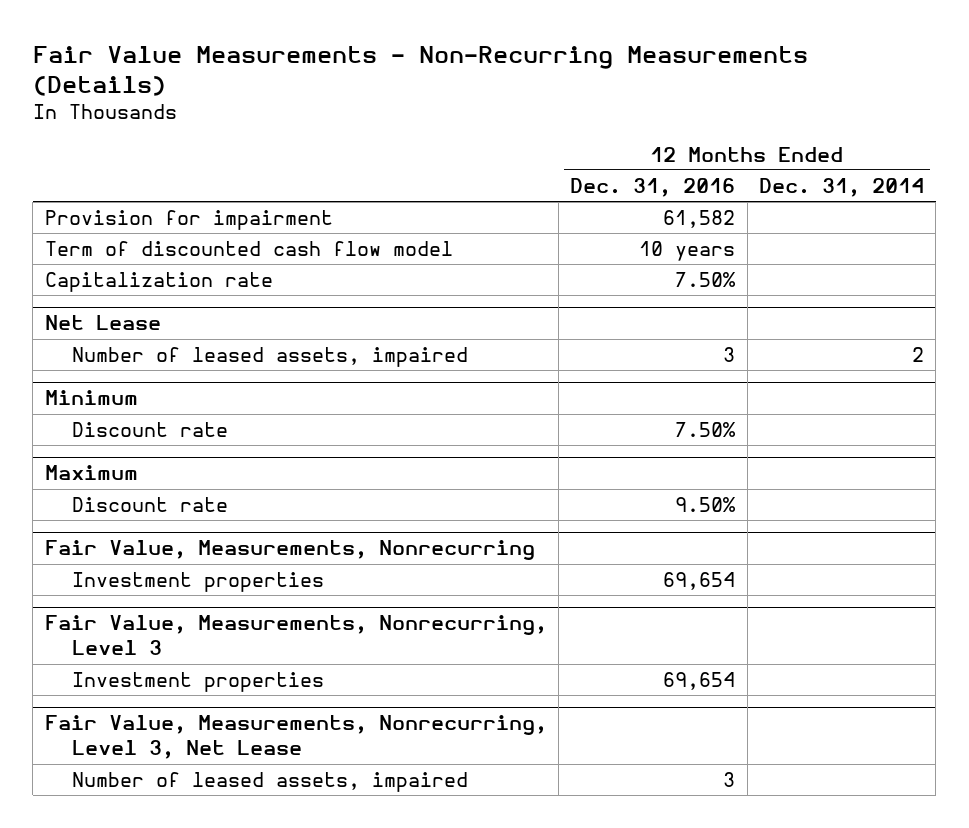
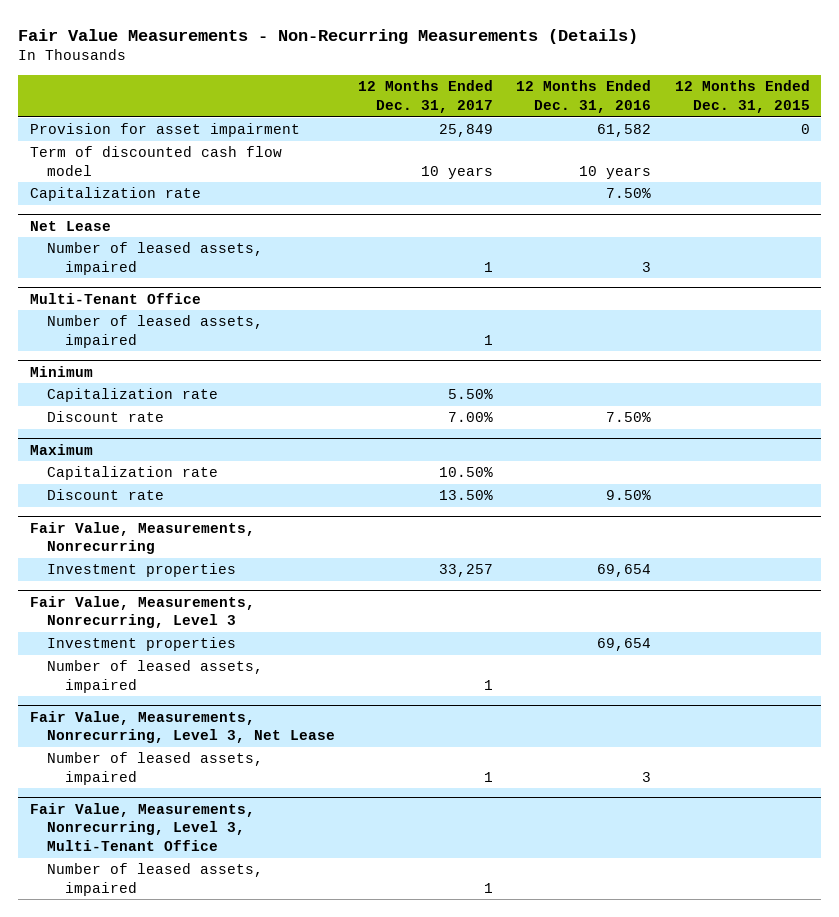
[758,177,924,197] Dec. 31, 2014 -> none
none -> [358,80,494,114] 12 Months Ended Dec. 31, 2017
none -> [674,80,810,114] 12 Months Ended Dec. 31, 2015
[44,209,333,230] Provision for impairment -> [29,123,300,138] Provision for asset impairment
none -> [29,292,201,304] Multi-Tenant Office
none -> [47,315,264,348] Number of leased assets, impaired
none -> [47,388,219,403] Capitalization rate
none -> [47,466,219,481] Capitalization rate
none -> [47,660,264,693] Number of leased assets, impaired
none -> [29,802,255,852] Fair Value, Measurements, Nonrecurring, Level 3, Multi-Tenant Office
none -> [47,863,264,896] Number of leased assets, impaired

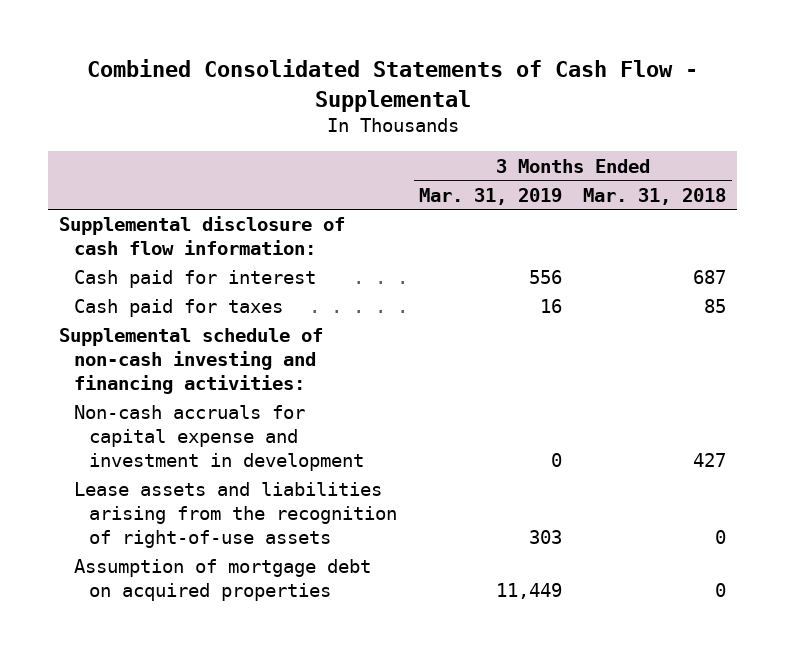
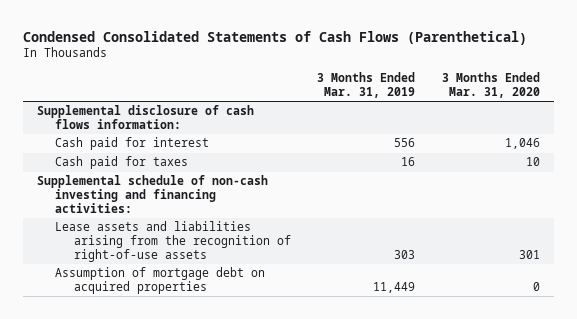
[86,59,698,112] Combined Consolidated Statements of Cash Flow - Supplemental -> [23,30,528,45] Condensed Consolidated Statements of Cash Flows (Parenthetical)
[583,187,727,205] Mar. 31, 2018 -> none
none -> [442,72,541,99] 3 Months Ended Mar. 31, 2020
[58,216,345,256] Supplemental disclosure of cash flow information: -> [36,105,254,130] Supplemental disclosure of cash flows information:
[74,405,365,472] Non-cash accruals for capital expense and investment in development -> none

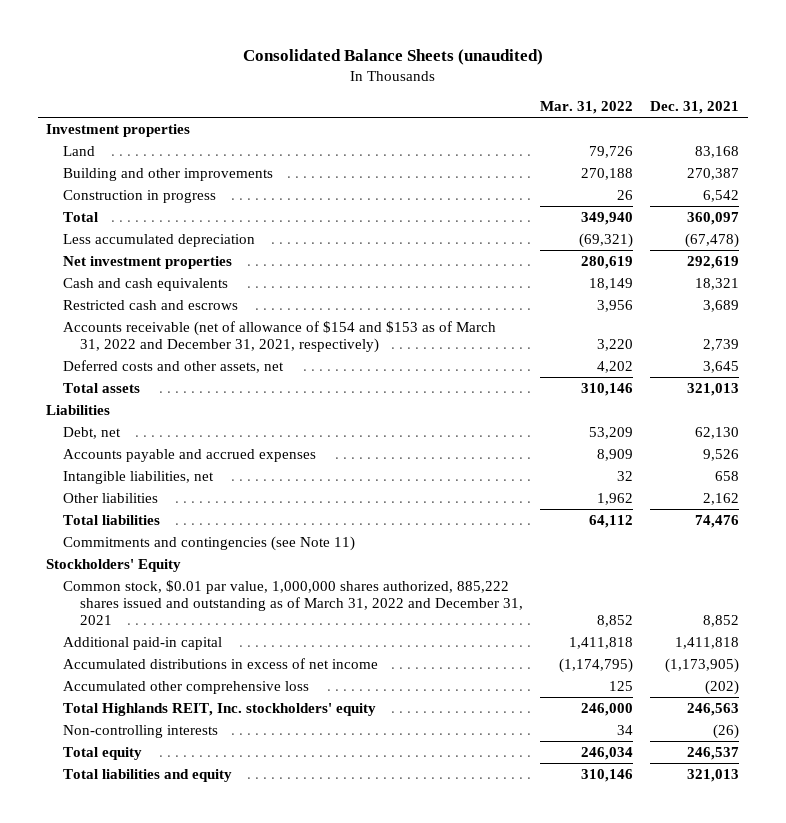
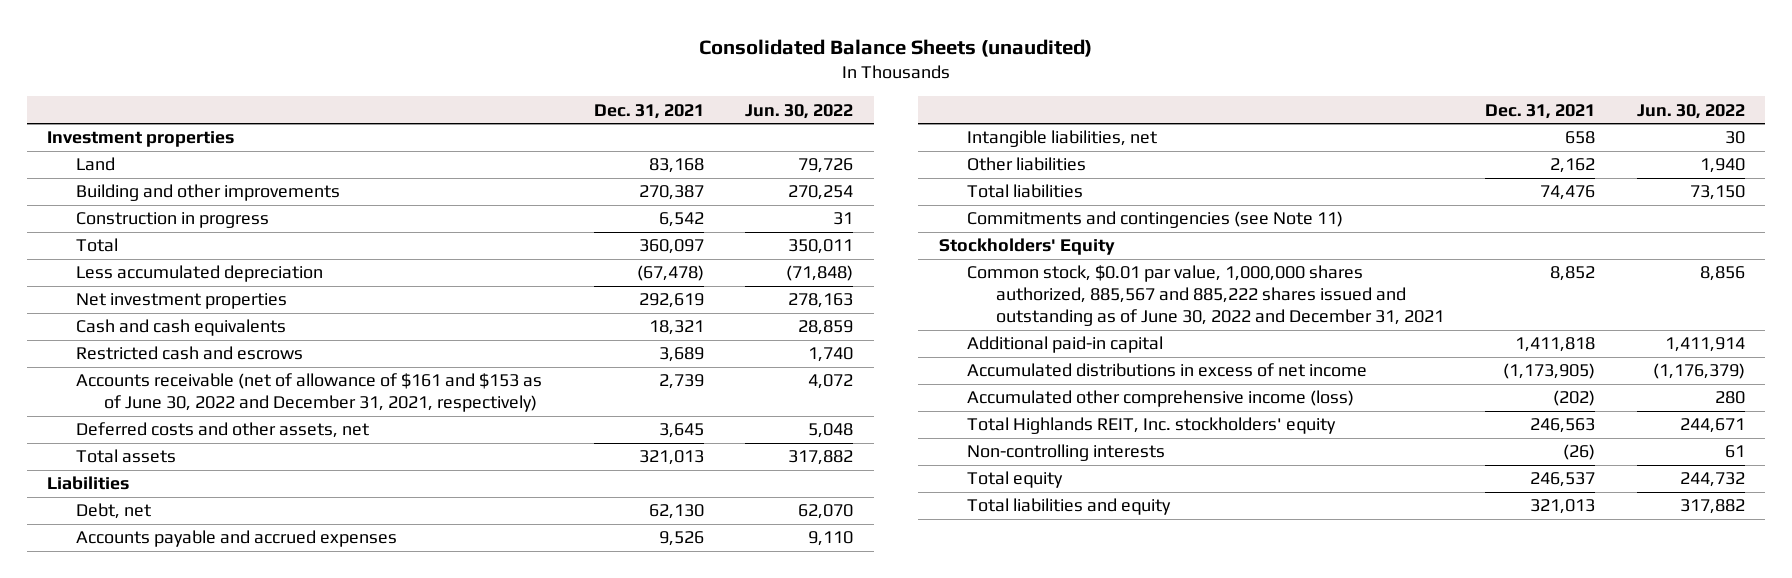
[539,101,633,115] Mar. 31, 2022 -> none
none -> [745,103,854,119] Jun. 30, 2022
[63,320,497,353] Accounts receivable (net of allowance of $154 and $153 as of March 31, 2022 and December 31, 2021, respectively) -> [75,373,542,413] Accounts receivable (net of allowance of $161 and $153 as of June 30, 2022 and December 31, 2021, respectively)
[63,579,523,626] Common stock, $0.01 par value, 1,000,000 shares authorized, 885,222 shares issued and outstanding as of March 31, 2022 and December 31, 2021 -> [967,265,1444,327] Common stock, $0.01 par value, 1,000,000 shares authorized, 885,567 and 885,222 shares issued and outstanding as of June 30, 2022 and December 31, 2021
[63,680,310,694] Accumulated other comprehensive loss -> [967,390,1355,408] Accumulated other comprehensive income (loss)

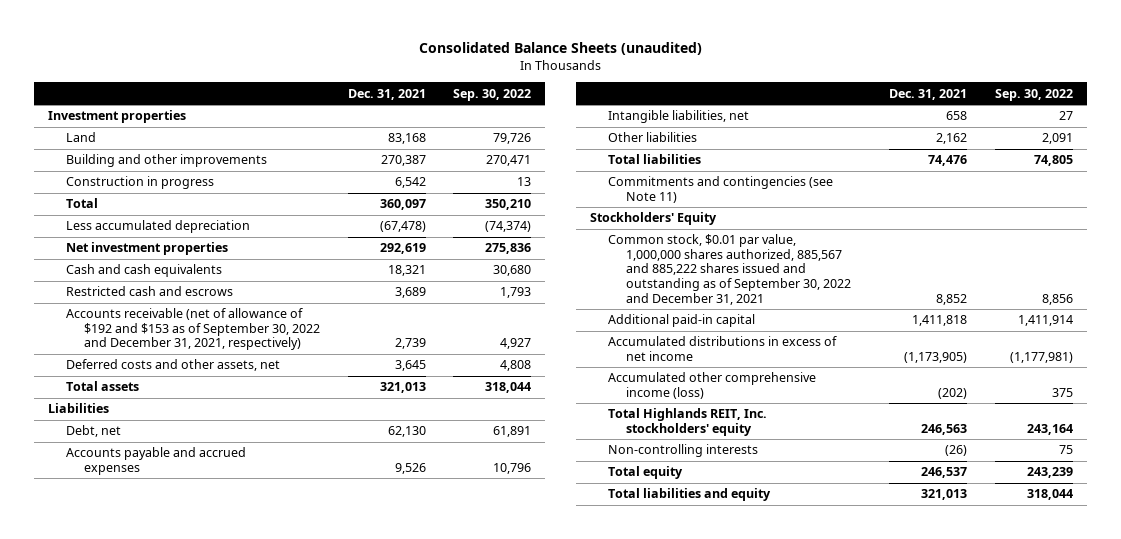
[745,103,854,119] Jun. 30, 2022 -> none
none -> [453,88,532,101] Sep. 30, 2022
[75,373,542,413] Accounts receivable (net of allowance of $161 and $153 as of June 30, 2022 and December 31, 2021, respectively) -> [65,308,320,351] Accounts receivable (net of allowance of $192 and $153 as of September 30, 2022 and December 31, 2021, respectively)
[967,265,1444,327] Common stock, $0.01 par value, 1,000,000 shares authorized, 885,567 and 885,222 shares issued and outstanding as of June 30, 2022 and December 31, 2021 -> [607,234,851,305] Common stock, $0.01 par value, 1,000,000 shares authorized, 885,567 and 885,222 shares issued and outstanding as of September 30, 2022 and December 31, 2021

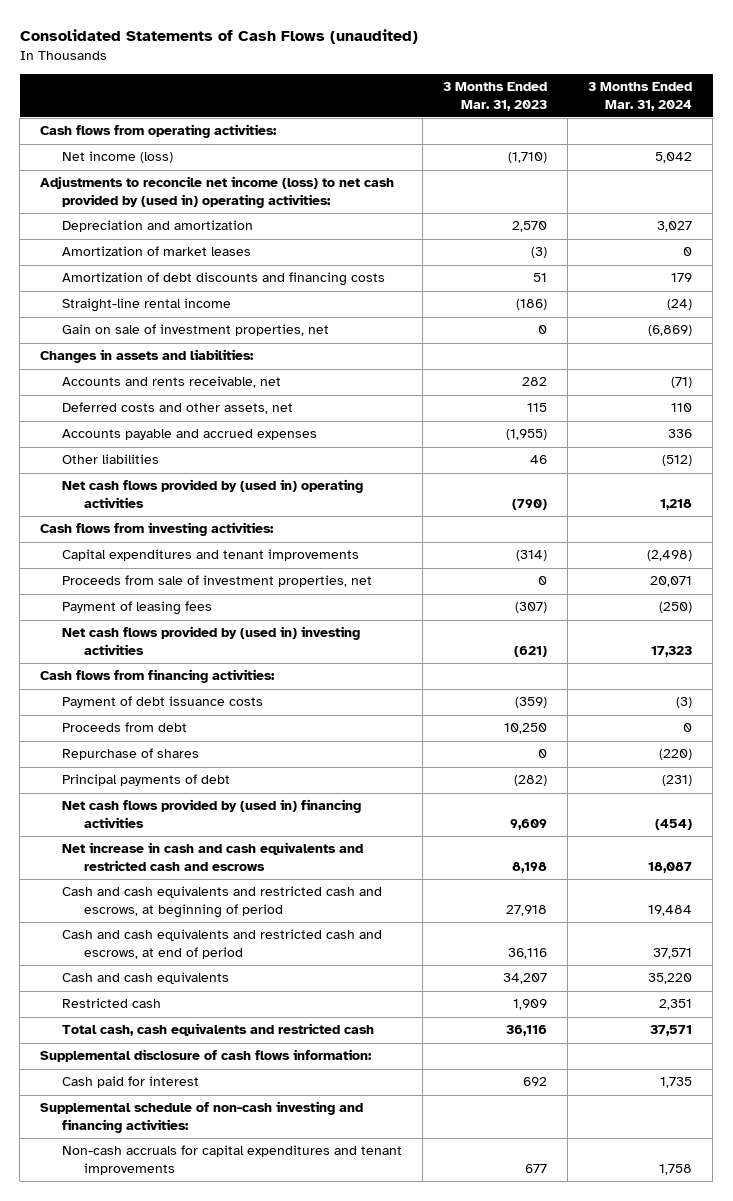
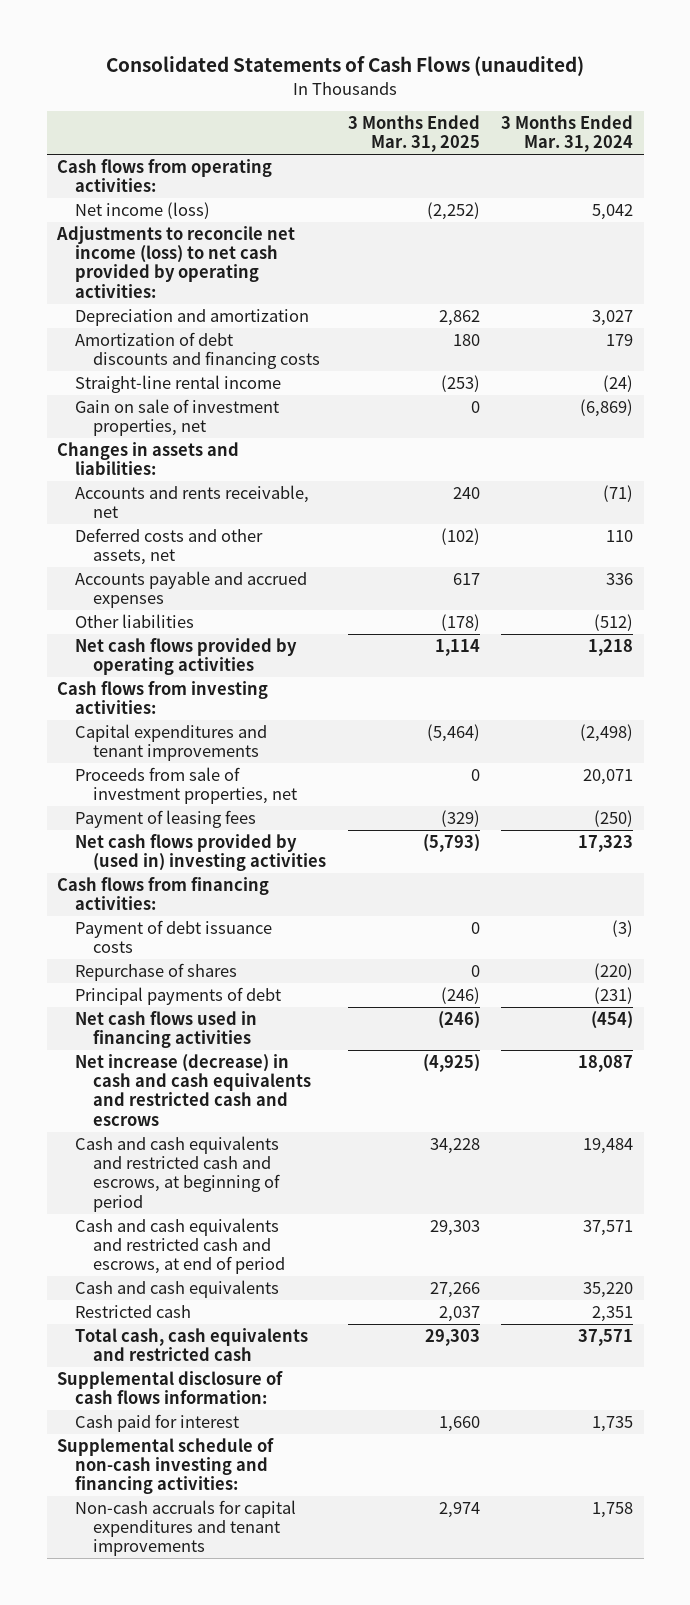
[443,81,548,111] 3 Months Ended Mar. 31, 2023 -> none
none -> [347,114,480,153] 3 Months Ended Mar. 31, 2025
[40,176,395,209] Adjustments to reconcile net income (loss) to net cash provided by (used in) operating activities: -> [56,225,296,298] Adjustments to reconcile net income (loss) to net cash provided by operating activities:
[62,246,252,257] Amortization of market leases -> none
[62,479,364,509] Net cash flows provided by (used in) operating activities -> [75,637,298,676] Net cash flows provided by operating activities
[62,722,188,733] Proceeds from debt -> none
[62,799,362,829] Net cash flows provided by (used in) financing activities -> [75,1010,258,1049] Net cash flows used in financing activities
[62,842,364,872] Net increase in cash and cash equivalents and restricted cash and escrows -> [75,1053,312,1126] Net increase (decrease) in cash and cash equivalents and restricted cash and escrows

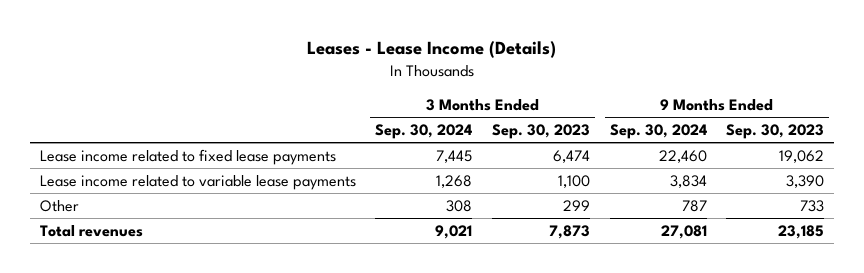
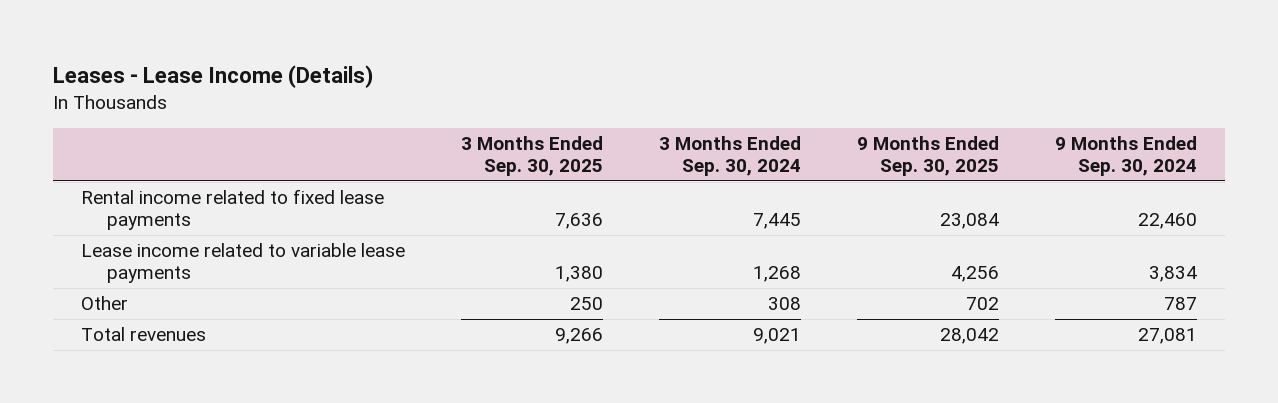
[491,124,590,140] Sep. 30, 2023 -> none
[726,124,825,140] Sep. 30, 2023 -> none
none -> [461,136,604,177] 3 Months Ended Sep. 30, 2025
none -> [856,136,999,177] 9 Months Ended Sep. 30, 2025
[39,148,336,165] Lease income related to fixed lease payments -> [81,189,385,231] Rental income related to fixed lease payments

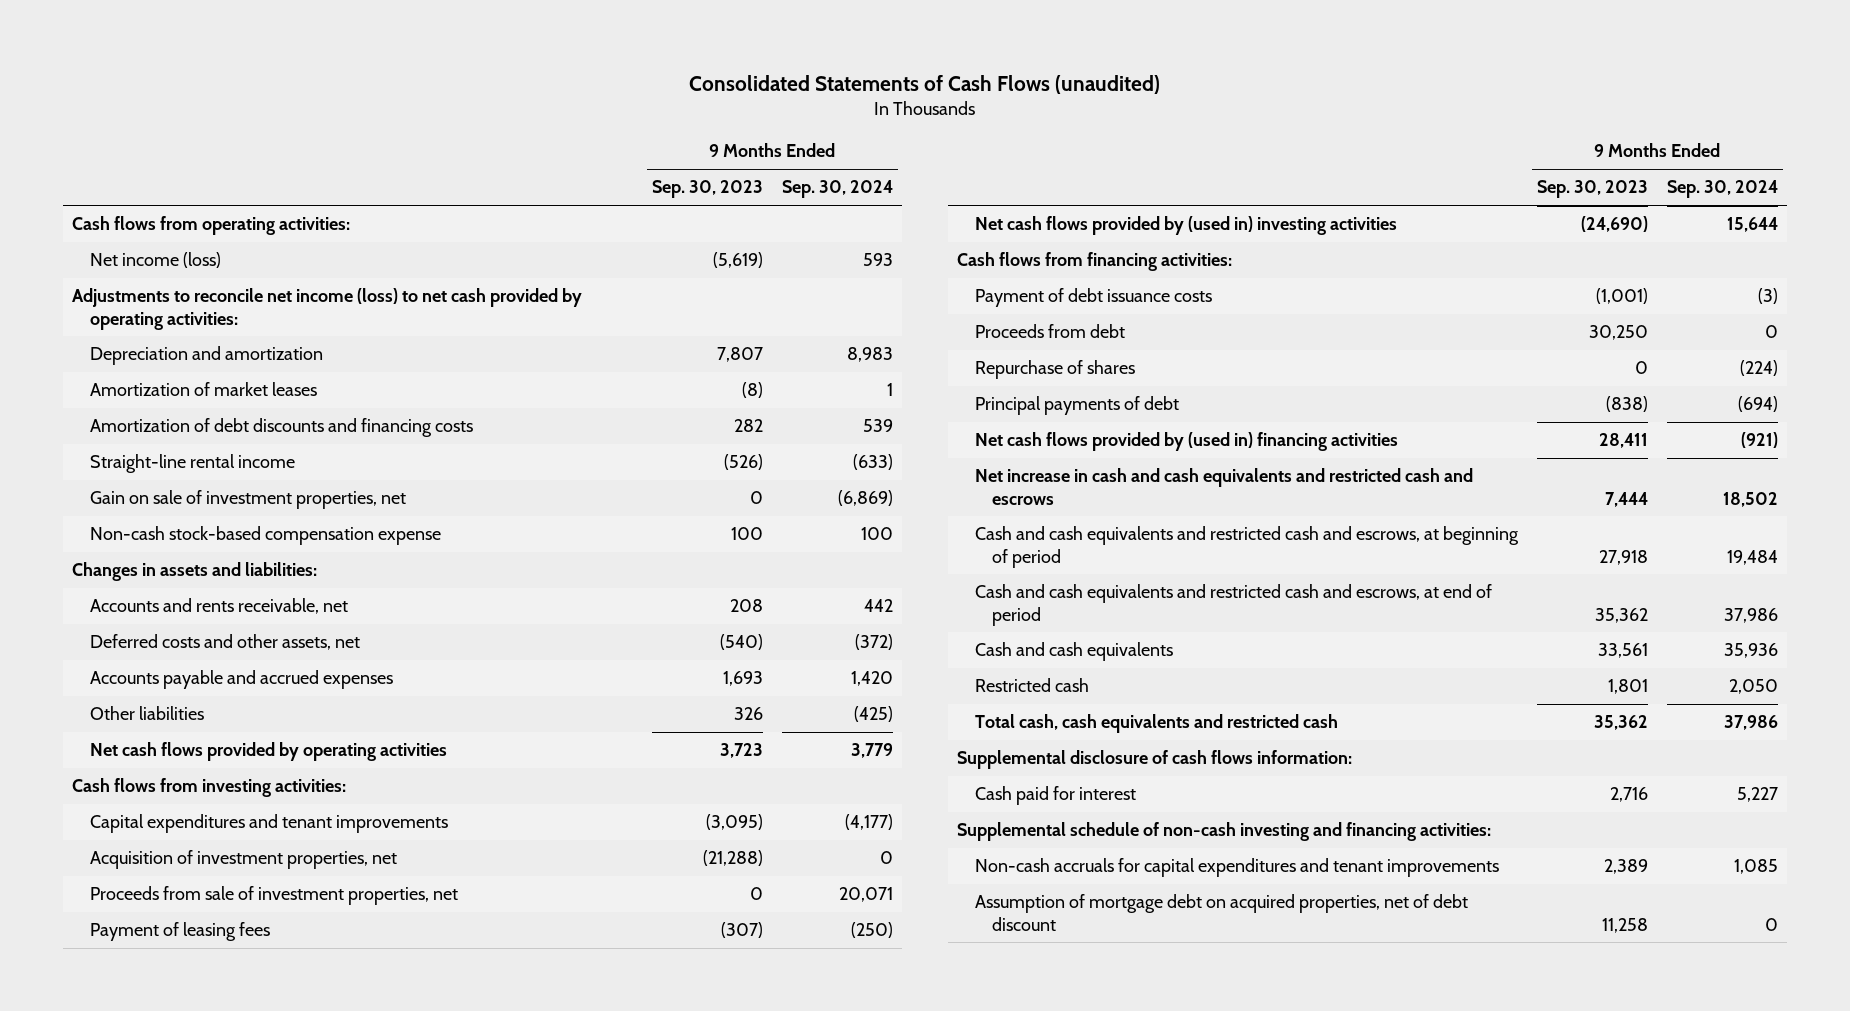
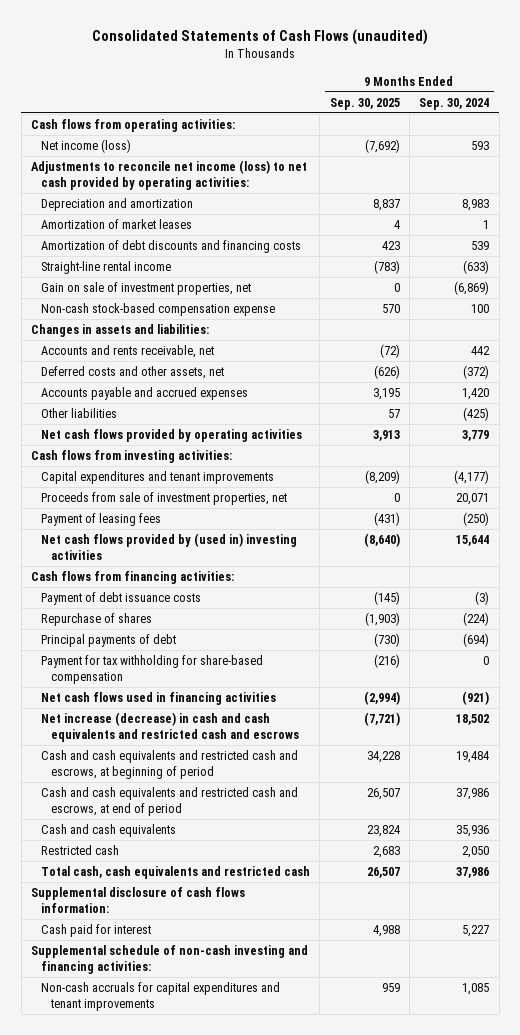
[651,180,763,199] Sep. 30, 2023 -> none
none -> [329,97,400,110] Sep. 30, 2025
[89,850,397,870] Acquisition of investment properties, net -> none
[974,324,1125,339] Proceeds from debt -> none
none -> [40,654,263,685] Payment for tax withholding for share-based compensation
[974,432,1398,452] Net cash flows provided by (used in) financing activities -> [40,691,276,705] Net cash flows used in financing activities
[974,468,1473,505] Net increase in cash and cash equivalents and restricted cash and escrows -> [40,711,299,743] Net increase (decrease) in cash and cash equivalents and restricted cash and escrows
[974,894,1468,931] Assumption of mortgage debt on acquired properties, net of debt discount -> none

